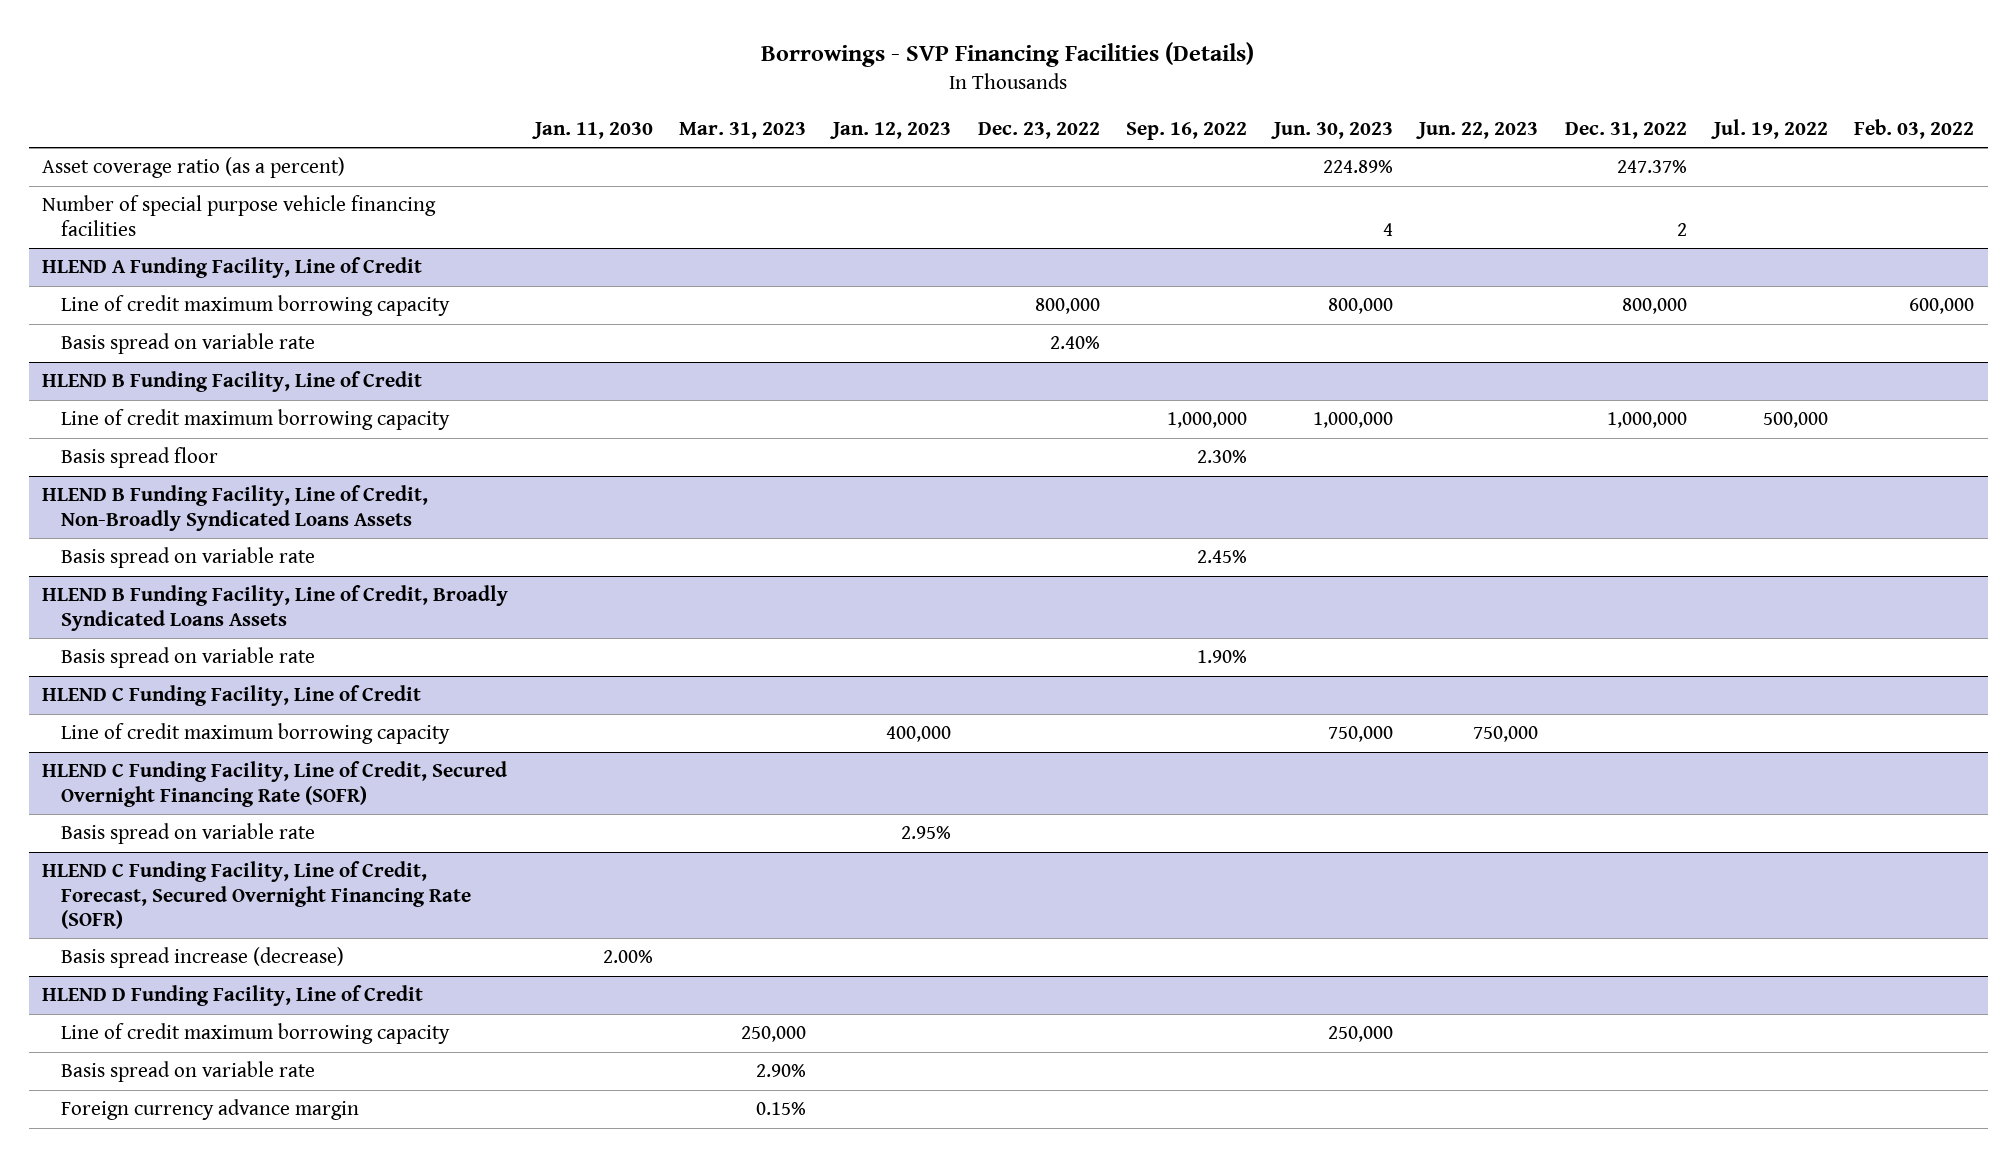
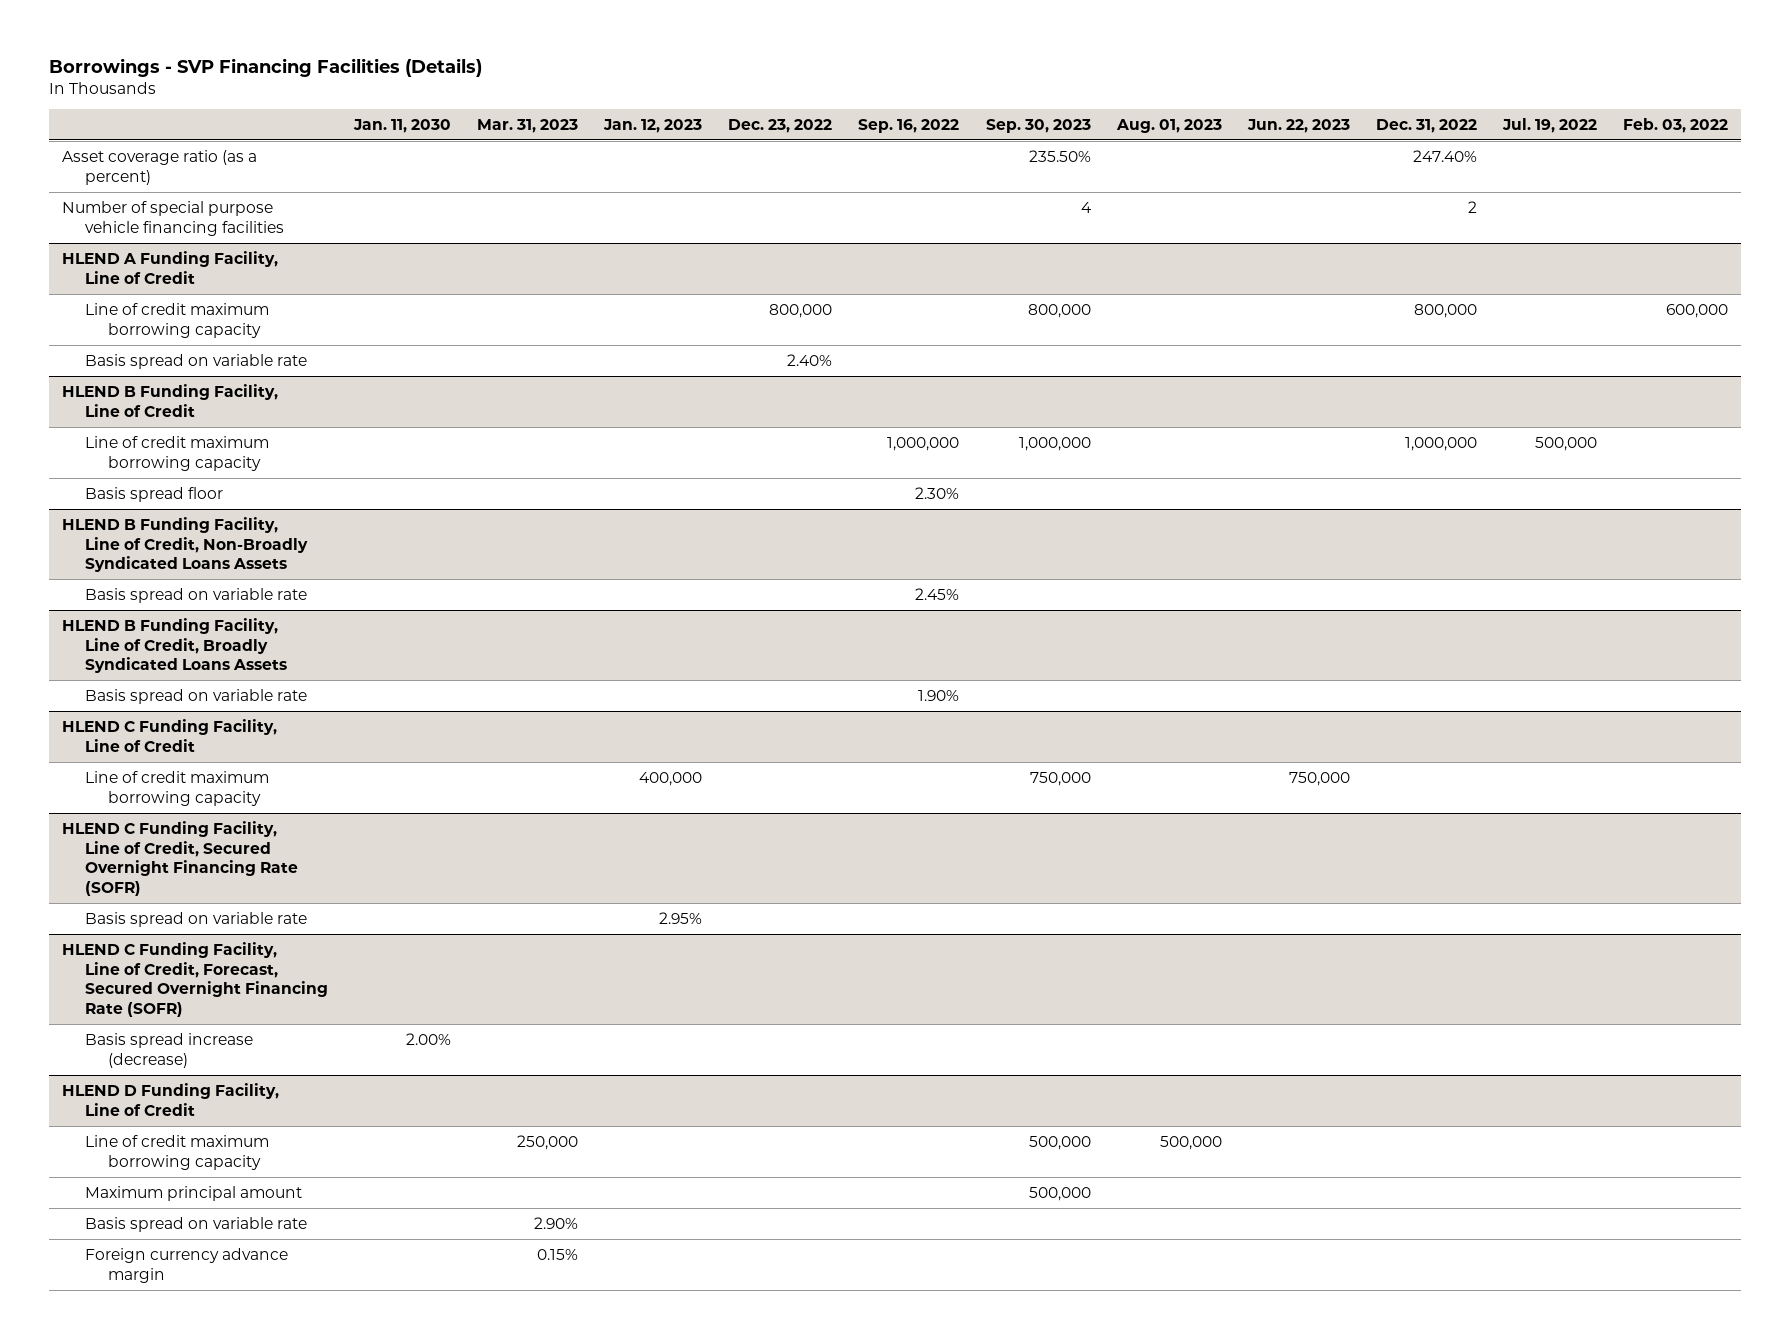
[1270,121,1393,139] Jun. 30, 2023 -> none
none -> [985,119,1091,134] Sep. 30, 2023
none -> [1115,119,1222,134] Aug. 01, 2023
[1617,160,1688,174] 247.37% -> [1412,149,1477,162] 247.40%
none -> [85,1185,303,1201] Maximum principal amount

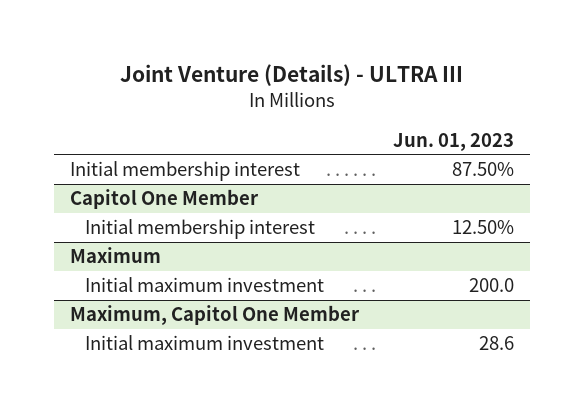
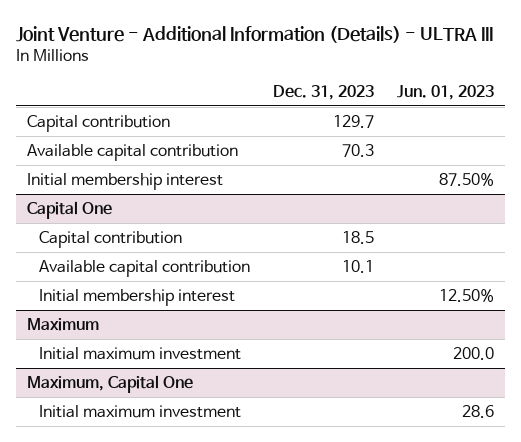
[119,64,463,87] Joint Venture (Details) - ULTRA III -> [15,25,493,43] Joint Venture - Additional Information (Details) - ULTRA III
none -> [273,84,375,100] Dec. 31, 2023
none -> [26,115,170,133] Capital contribution
none -> [26,144,238,162] Available capital contribution
[70,189,260,210] Capitol One Member -> [26,201,112,220] Capital One
none -> [39,231,183,249] Capital contribution
none -> [39,260,251,278] Available capital contribution
[70,305,361,326] Maximum, Capitol One Member -> [26,375,193,394] Maximum, Capital One

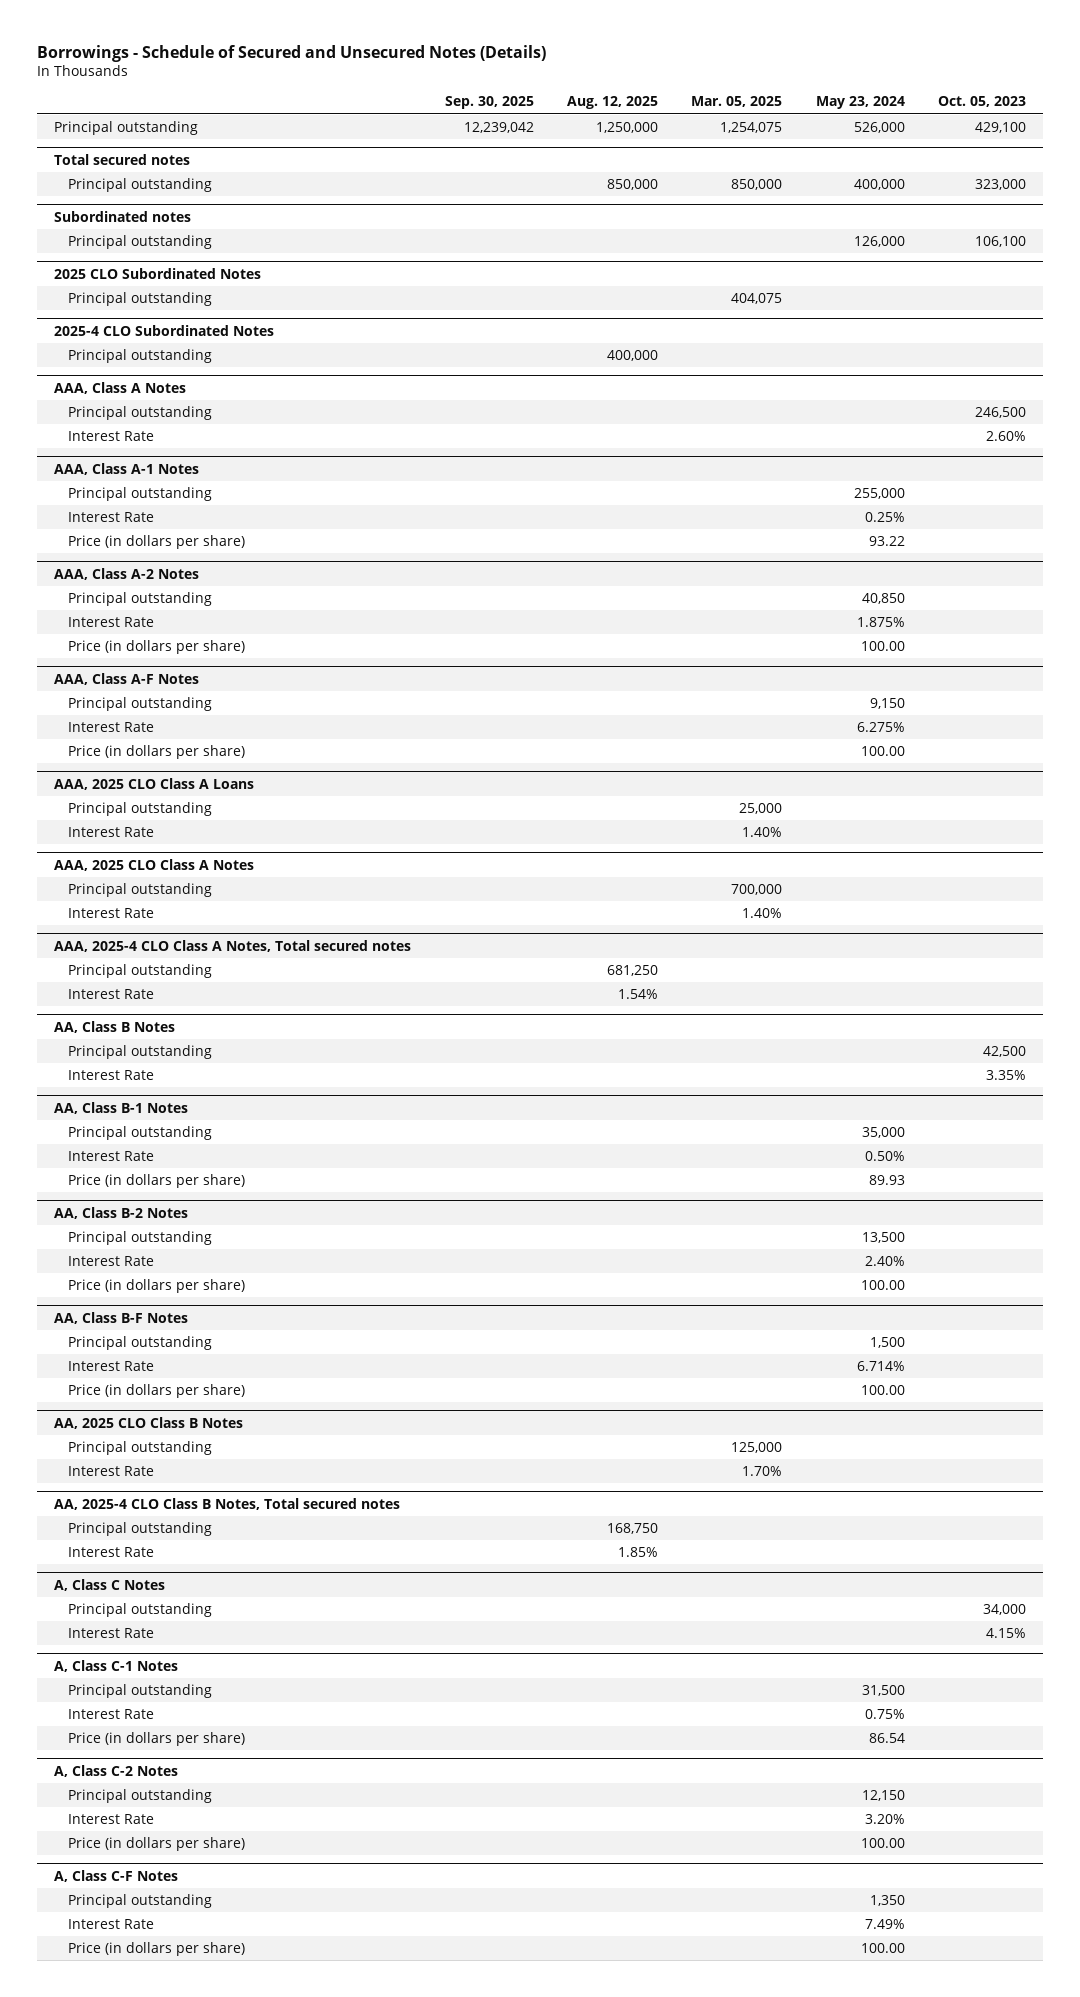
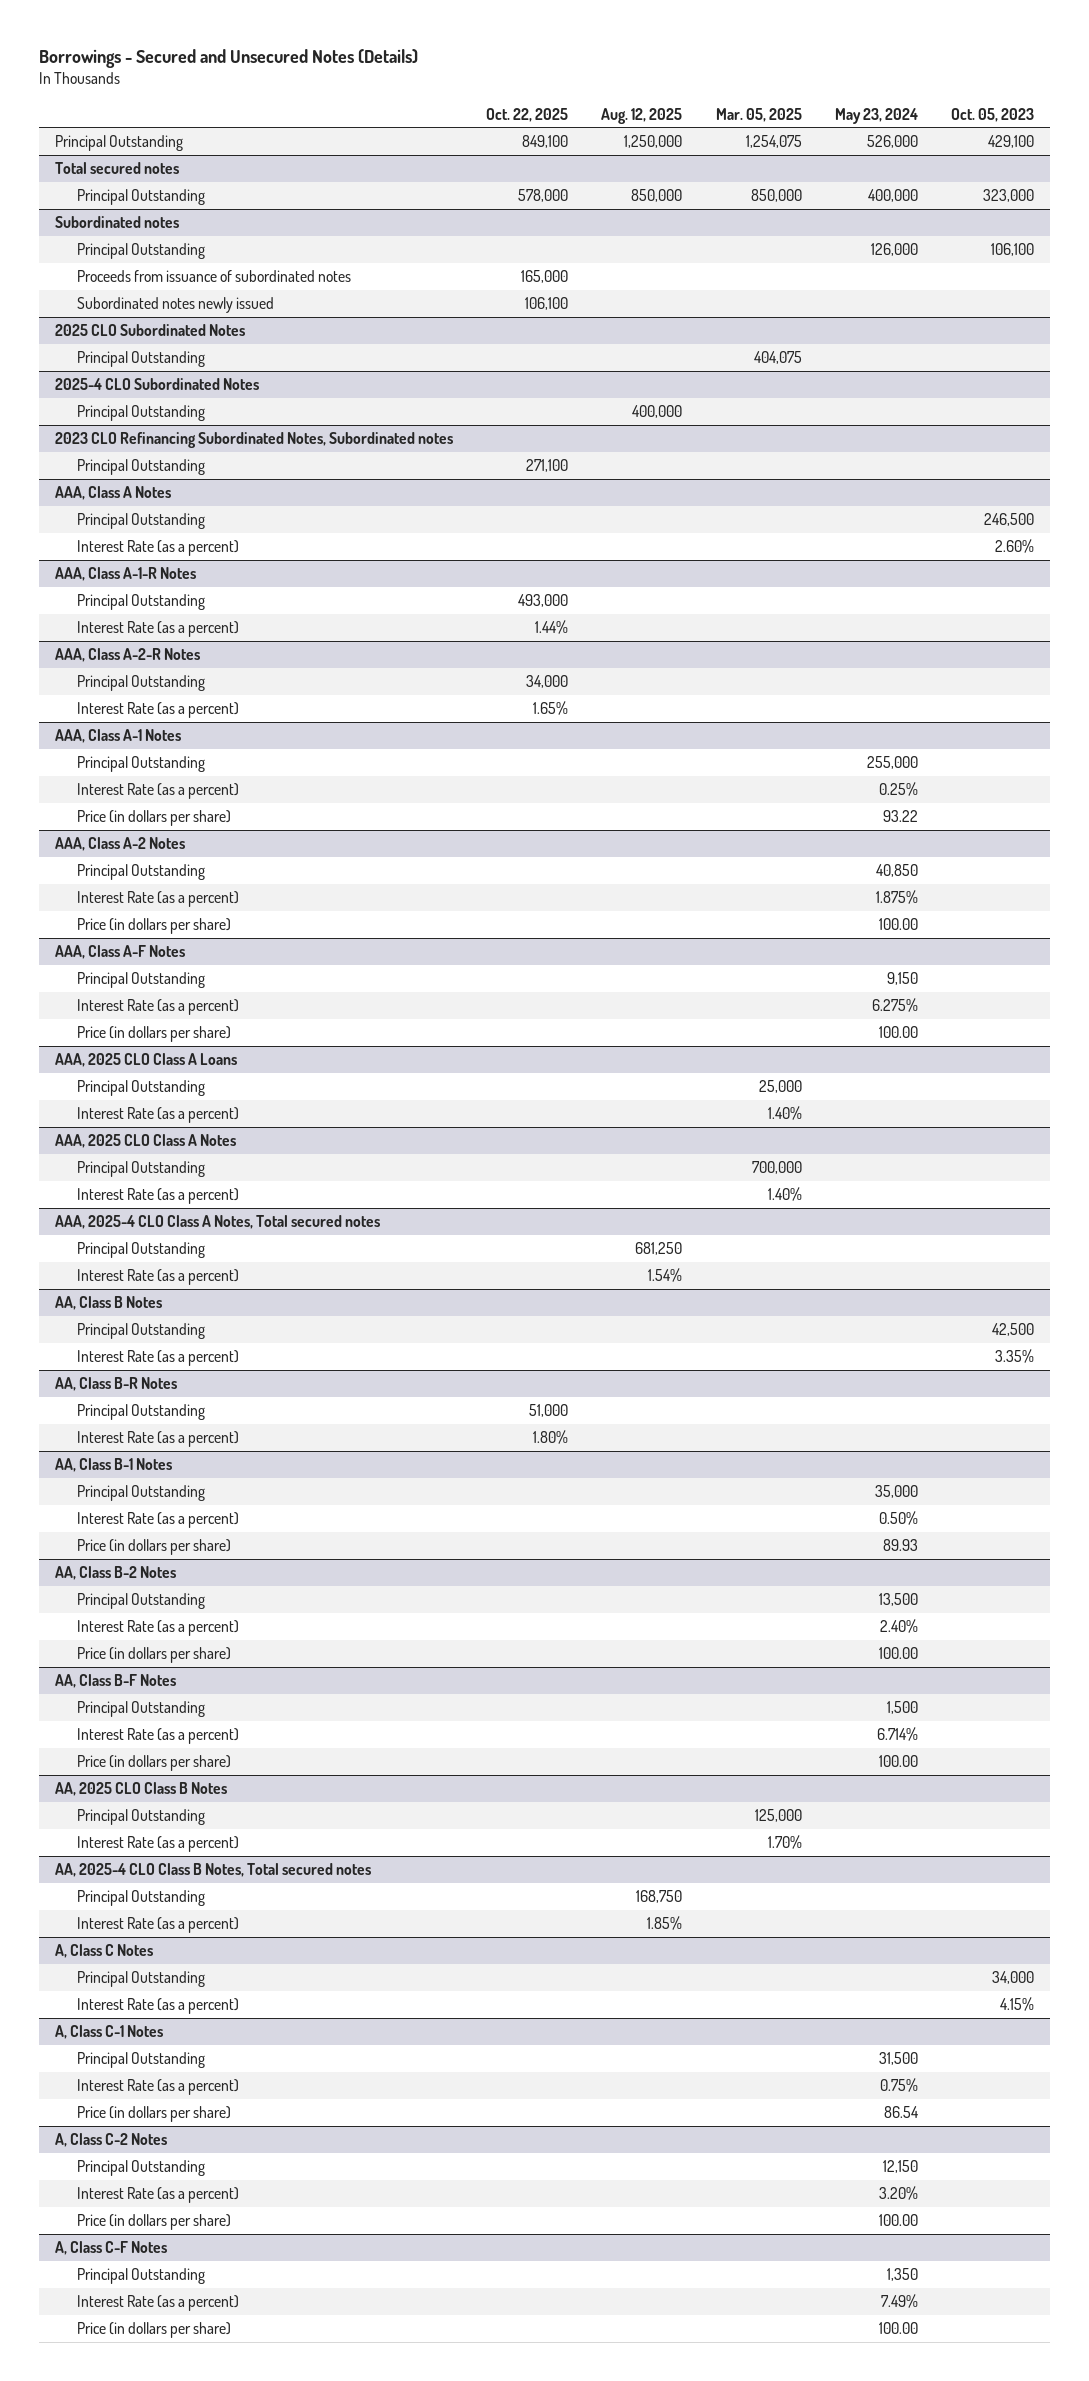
[37,45,547,63] Borrowings - Schedule of Secured and Unsecured Notes (Details) -> [38,49,418,69] Borrowings - Secured and Unsecured Notes (Details)
[444,96,534,110] Sep. 30, 2025 -> none
none -> [486,107,569,122] Oct. 22, 2025
[54,120,199,135] Principal outstanding -> [55,135,184,152] Principal Outstanding
[67,177,212,192] Principal outstanding -> [76,189,205,206] Principal Outstanding
[67,234,212,249] Principal outstanding -> [76,243,205,260] Principal Outstanding
none -> [76,270,351,283] Proceeds from issuance of subordinated notes
none -> [76,297,274,314] Subordinated notes newly issued
[67,291,212,306] Principal outstanding -> [76,351,205,368] Principal Outstanding
[67,348,212,363] Principal outstanding -> [76,405,205,422] Principal Outstanding
none -> [55,432,454,449] 2023 CLO Refinancing Subordinated Notes, Subordinated notes
none -> [76,459,205,476] Principal Outstanding
[67,405,212,420] Principal outstanding -> [76,513,205,530] Principal Outstanding
[67,430,154,441] Interest Rate -> [76,540,239,557] Interest Rate (as a percent)
none -> [55,567,197,582] AAA, Class A-1-R Notes
none -> [76,594,205,611] Principal Outstanding
none -> [76,621,239,638] Interest Rate (as a percent)
none -> [55,648,201,663] AAA, Class A-2-R Notes
none -> [76,675,205,692] Principal Outstanding
none -> [76,702,239,719] Interest Rate (as a percent)
[67,486,212,501] Principal outstanding -> [76,756,205,773] Principal Outstanding
[67,511,154,522] Interest Rate -> [76,783,239,800] Interest Rate (as a percent)
[67,591,212,606] Principal outstanding -> [76,864,205,881] Principal Outstanding
[67,616,154,627] Interest Rate -> [76,891,239,908] Interest Rate (as a percent)
[67,696,212,711] Principal outstanding -> [76,972,205,989] Principal Outstanding
[67,721,154,732] Interest Rate -> [76,999,239,1016] Interest Rate (as a percent)
[67,801,212,816] Principal outstanding -> [76,1080,205,1097] Principal Outstanding
[67,826,154,837] Interest Rate -> [76,1107,239,1124] Interest Rate (as a percent)
[67,882,212,897] Principal outstanding -> [76,1161,205,1178] Principal Outstanding
[67,907,154,918] Interest Rate -> [76,1188,239,1205] Interest Rate (as a percent)
[67,963,212,978] Principal outstanding -> [76,1242,205,1259] Principal Outstanding
[67,988,154,999] Interest Rate -> [76,1269,239,1286] Interest Rate (as a percent)
[67,1044,212,1059] Principal outstanding -> [76,1323,205,1340] Principal Outstanding
[67,1069,154,1080] Interest Rate -> [76,1350,239,1367] Interest Rate (as a percent)
none -> [55,1377,178,1392] AA, Class B-R Notes
none -> [76,1404,205,1421] Principal Outstanding
none -> [76,1431,239,1448] Interest Rate (as a percent)
[67,1125,212,1140] Principal outstanding -> [76,1485,205,1502] Principal Outstanding
[67,1150,154,1161] Interest Rate -> [76,1512,239,1529] Interest Rate (as a percent)
[67,1230,212,1245] Principal outstanding -> [76,1593,205,1610] Principal Outstanding
[67,1255,154,1266] Interest Rate -> [76,1620,239,1637] Interest Rate (as a percent)
[67,1335,212,1350] Principal outstanding -> [76,1701,205,1718] Principal Outstanding
[67,1360,154,1371] Interest Rate -> [76,1728,239,1745] Interest Rate (as a percent)
[67,1440,212,1455] Principal outstanding -> [76,1809,205,1826] Principal Outstanding
[67,1465,154,1476] Interest Rate -> [76,1836,239,1853] Interest Rate (as a percent)
[67,1521,212,1536] Principal outstanding -> [76,1890,205,1907] Principal Outstanding
[67,1546,154,1557] Interest Rate -> [76,1917,239,1934] Interest Rate (as a percent)
[67,1602,212,1617] Principal outstanding -> [76,1971,205,1988] Principal Outstanding
[67,1627,154,1638] Interest Rate -> [76,1998,239,2015] Interest Rate (as a percent)
[67,1683,212,1698] Principal outstanding -> [76,2052,205,2069] Principal Outstanding
[67,1708,154,1719] Interest Rate -> [76,2079,239,2096] Interest Rate (as a percent)
[67,1788,212,1803] Principal outstanding -> [76,2160,205,2177] Principal Outstanding
[67,1813,154,1824] Interest Rate -> [76,2187,239,2204] Interest Rate (as a percent)
[67,1893,212,1908] Principal outstanding -> [76,2268,205,2285] Principal Outstanding
[67,1918,154,1929] Interest Rate -> [76,2295,239,2312] Interest Rate (as a percent)

